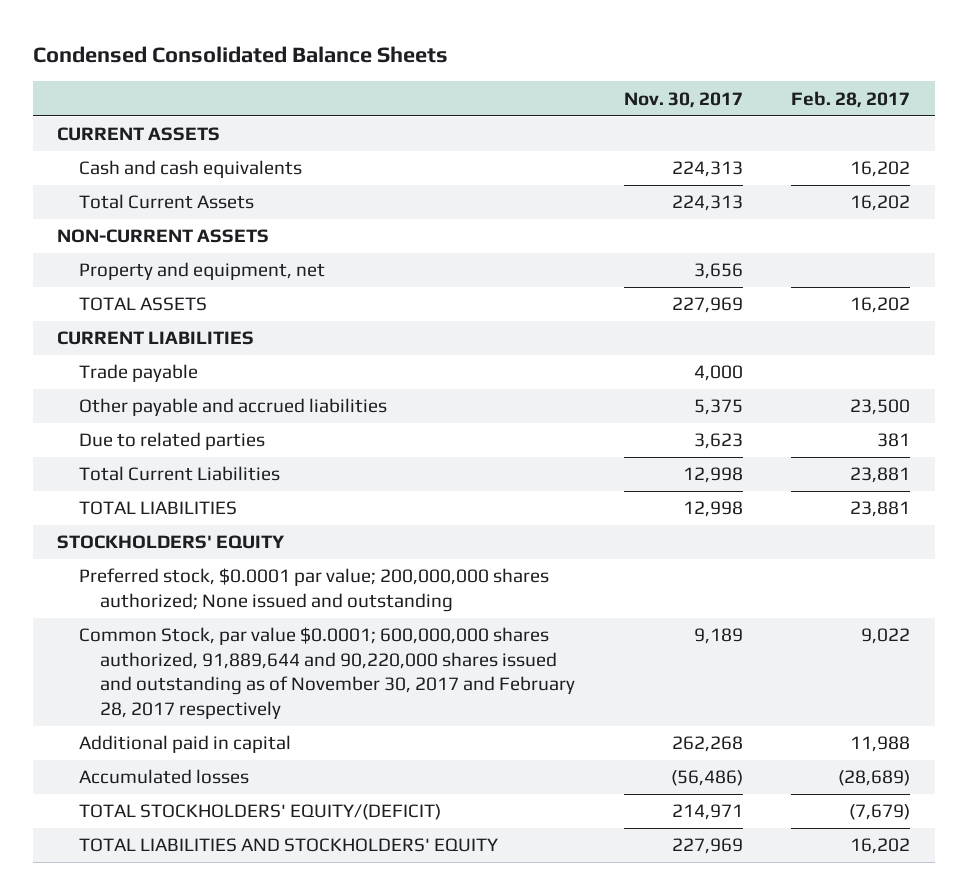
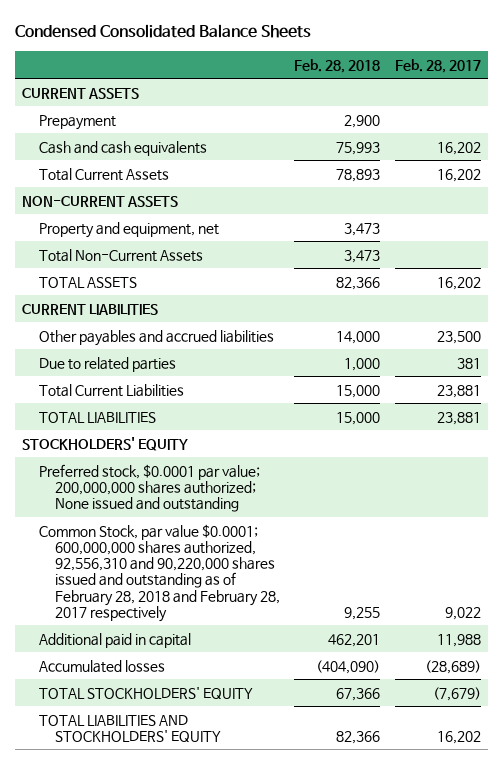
[623,91,743,108] Nov. 30, 2017 -> none
none -> [294,58,381,73] Feb. 28, 2018
none -> [38,114,116,130] Prepayment
none -> [38,248,203,262] Total Non-Current Assets
[78,364,198,383] Trade payable -> none
[78,398,387,417] Other payable and accrued liabilities -> [38,329,274,346] Other payables and accrued liabilities
[78,627,576,719] Common Stock, par value $0.0001; 600,000,000 shares authorized, 91,889,644 and 90,220,000 shares issued and outstanding as of November 30, 2017 and February 28, 2017 respectively -> [38,523,281,622] Common Stock, par value $0.0001; 600,000,000 shares authorized, 92,556,310 and 90,220,000 shares issued and outstanding as of February 28, 2018 and February 28, 2017 respectively
[78,804,441,821] TOTAL STOCKHOLDERS' EQUITY/(DEFICIT) -> [38,686,253,700] TOTAL STOCKHOLDERS' EQUITY

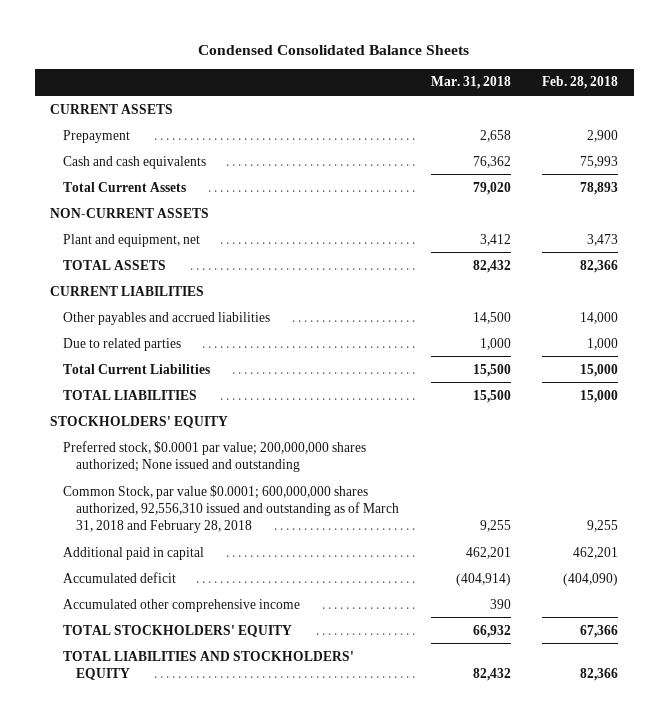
[394,58,481,73] Feb. 28, 2017 -> none
none -> [430,76,511,90] Mar. 31, 2018
[38,248,203,262] Total Non-Current Assets -> none
[38,221,219,238] Property and equipment, net -> [63,233,201,247] Plant and equipment, net
[38,523,281,622] Common Stock, par value $0.0001; 600,000,000 shares authorized, 92,556,310 and 90,220,000 shares issued and outstanding as of February 28, 2018 and February 28, 2017 respectively -> [63,484,399,533] Common Stock, par value $0.0001; 600,000,000 shares authorized, 92,556,310 issued and outstanding as of March 31, 2018 and February 28, 2018
[38,659,165,673] Accumulated losses -> [63,571,177,583] Accumulated deficit
none -> [63,598,301,612] Accumulated other comprehensive income

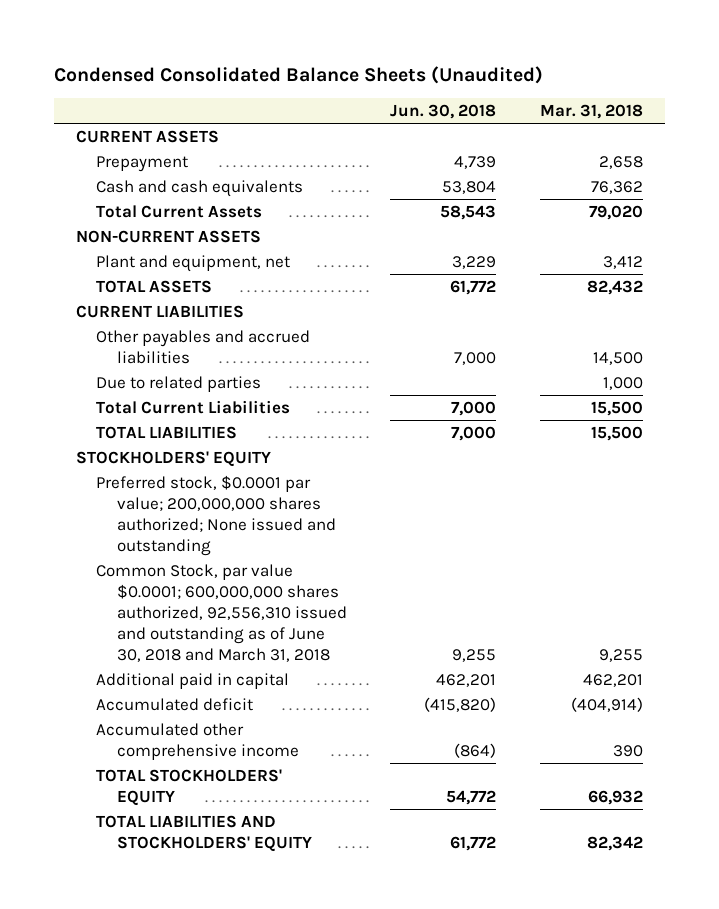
[198,45,470,56] Condensed Consolidated Balance Sheets -> [54,65,544,84] Condensed Consolidated Balance Sheets (Unaudited)
[542,76,619,90] Feb. 28, 2018 -> none
none -> [390,103,497,119] Jun. 30, 2018
[63,484,399,533] Common Stock, par value $0.0001; 600,000,000 shares authorized, 92,556,310 issued and outstanding as of March 31, 2018 and February 28, 2018 -> [96,564,347,662] Common Stock, par value $0.0001; 600,000,000 shares authorized, 92,556,310 issued and outstanding as of June 30, 2018 and March 31, 2018
[472,667,511,681] 82,432 -> [586,836,643,852] 82,342

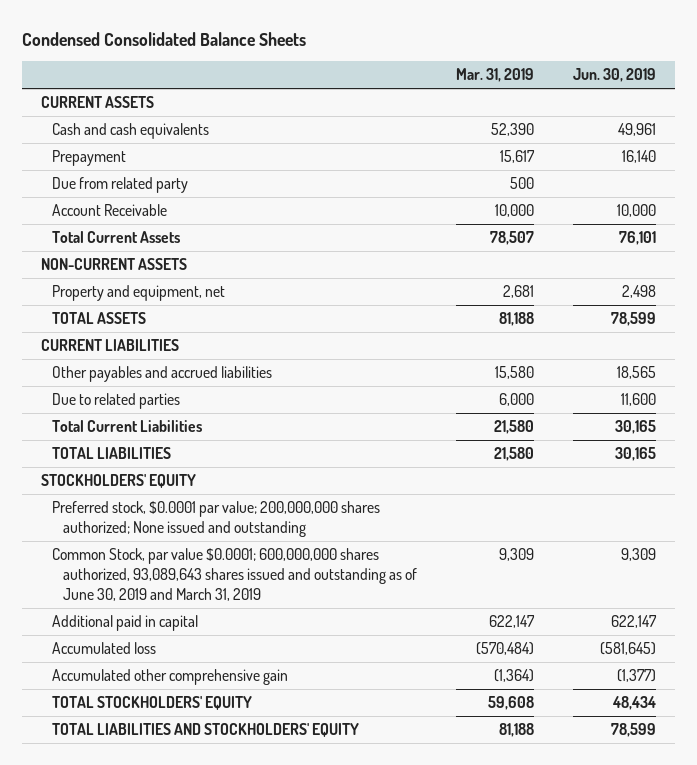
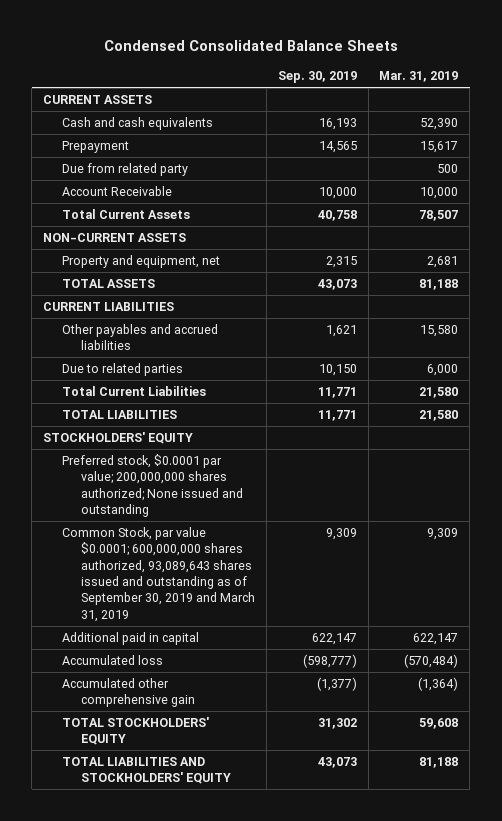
[572,68,656,83] Jun. 30, 2019 -> none
none -> [277,71,357,84] Sep. 30, 2019
[52,548,418,602] Common Stock, par value $0.0001; 600,000,000 shares authorized, 93,089,643 shares issued and outstanding as of June 30, 2019 and March 31, 2019 -> [62,526,255,622] Common Stock, par value $0.0001; 600,000,000 shares authorized, 93,089,643 shares issued and outstanding as of September 30, 2019 and March 31, 2019

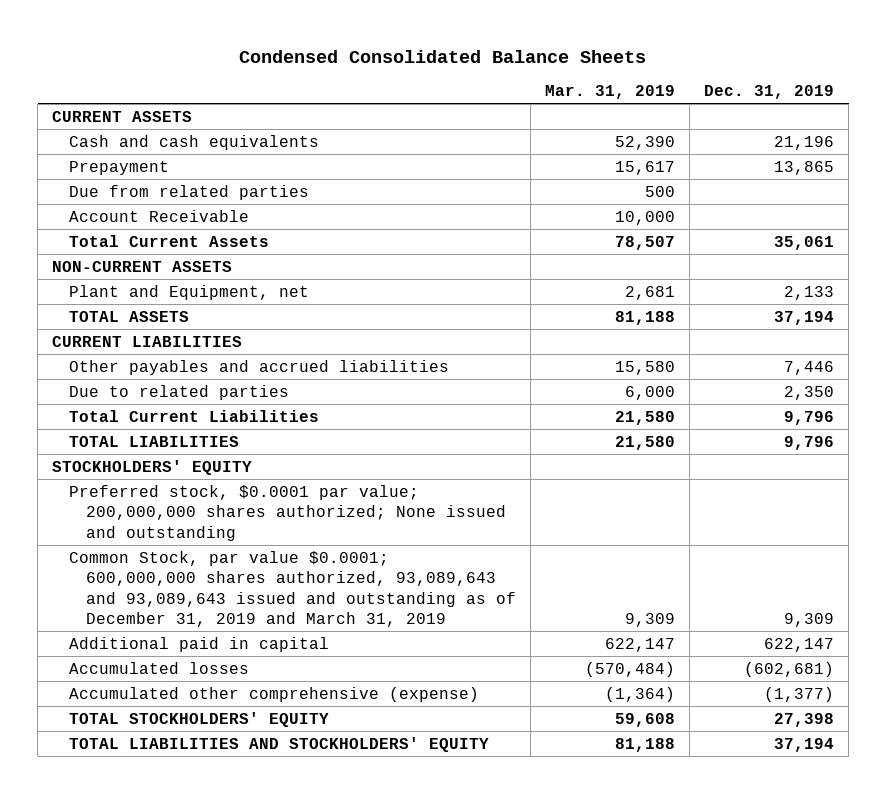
[277,71,357,84] Sep. 30, 2019 -> none
none -> [704,85,835,100] Dec. 31, 2019
[62,162,189,176] Due from related party -> [69,184,310,200] Due from related parties
[62,254,221,268] Property and equipment, net -> [69,284,310,300] Plant and Equipment, net
[62,526,255,622] Common Stock, par value $0.0001; 600,000,000 shares authorized, 93,089,643 shares issued and outstanding as of September 30, 2019 and March 31, 2019 -> [69,550,517,628] Common Stock, par value $0.0001; 600,000,000 shares authorized, 93,089,643 and 93,089,643 issued and outstanding as of December 31, 2019 and March 31, 2019
[62,654,164,665] Accumulated loss -> [69,661,250,674] Accumulated losses
[62,677,195,708] Accumulated other comprehensive gain -> [69,686,480,702] Accumulated other comprehensive (expense)

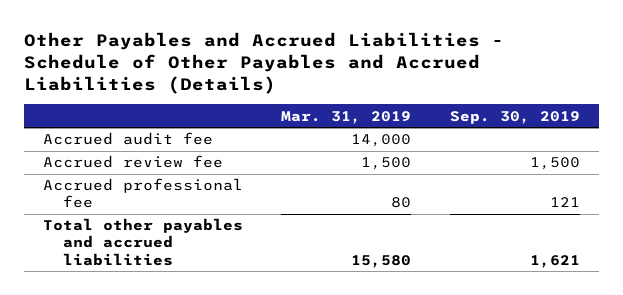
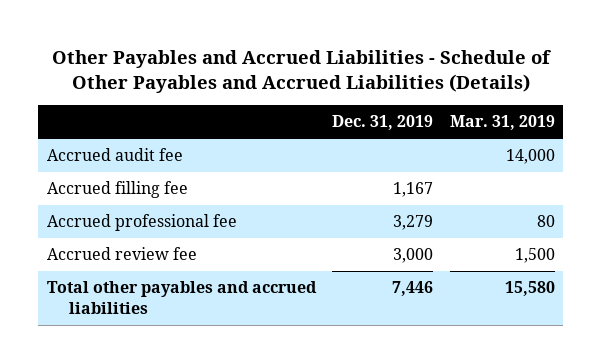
[449,110,580,124] Sep. 30, 2019 -> none
none -> [332,115,434,131] Dec. 31, 2019
none -> [46,181,188,199] Accrued filling fee
[42,155,223,169] Accrued review fee -> [46,247,197,261] Accrued review fee

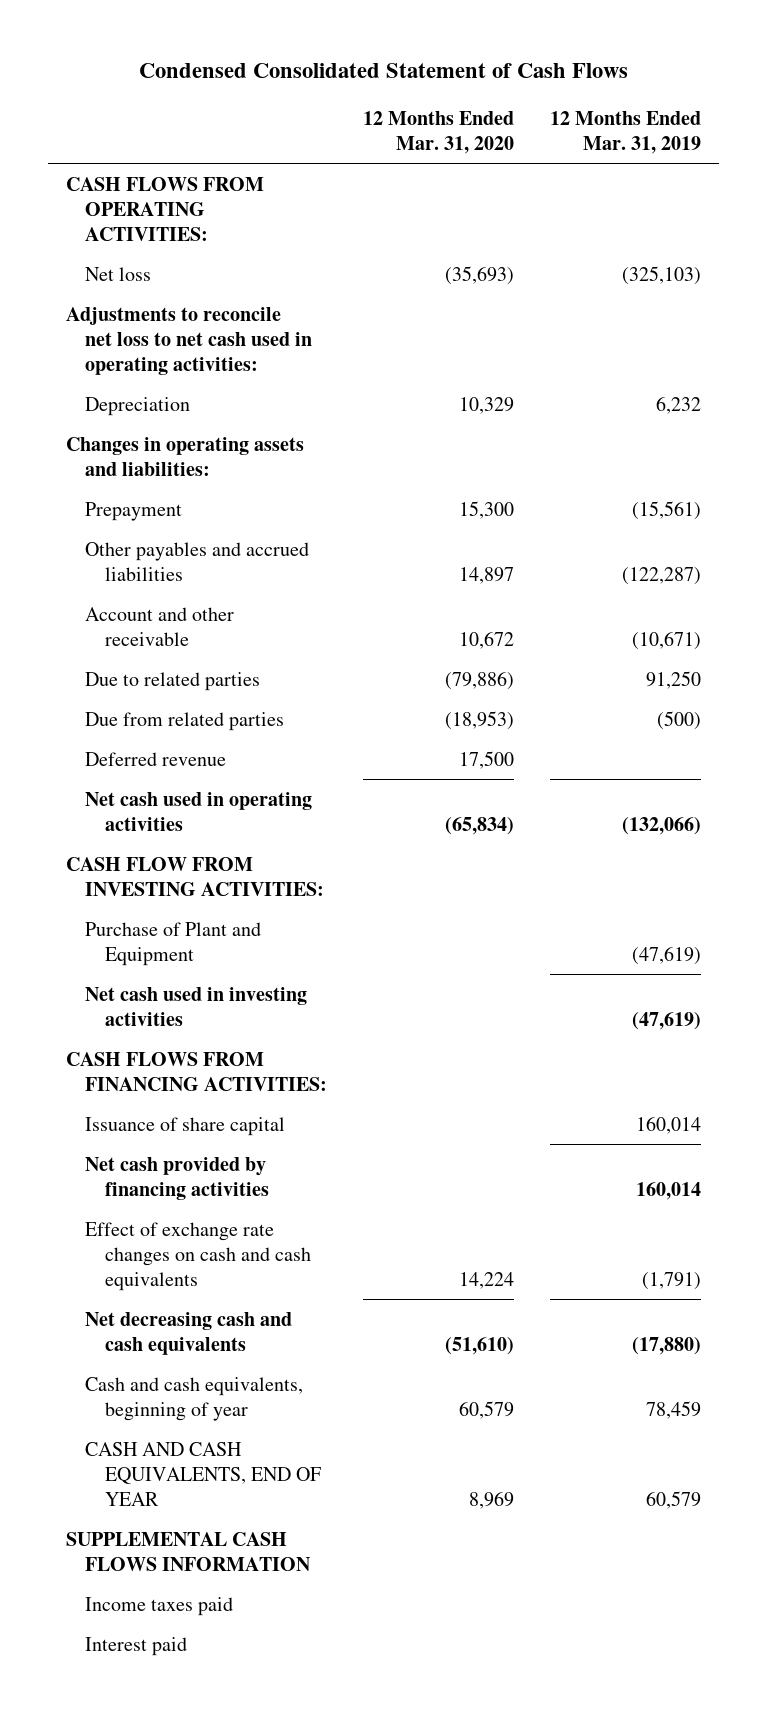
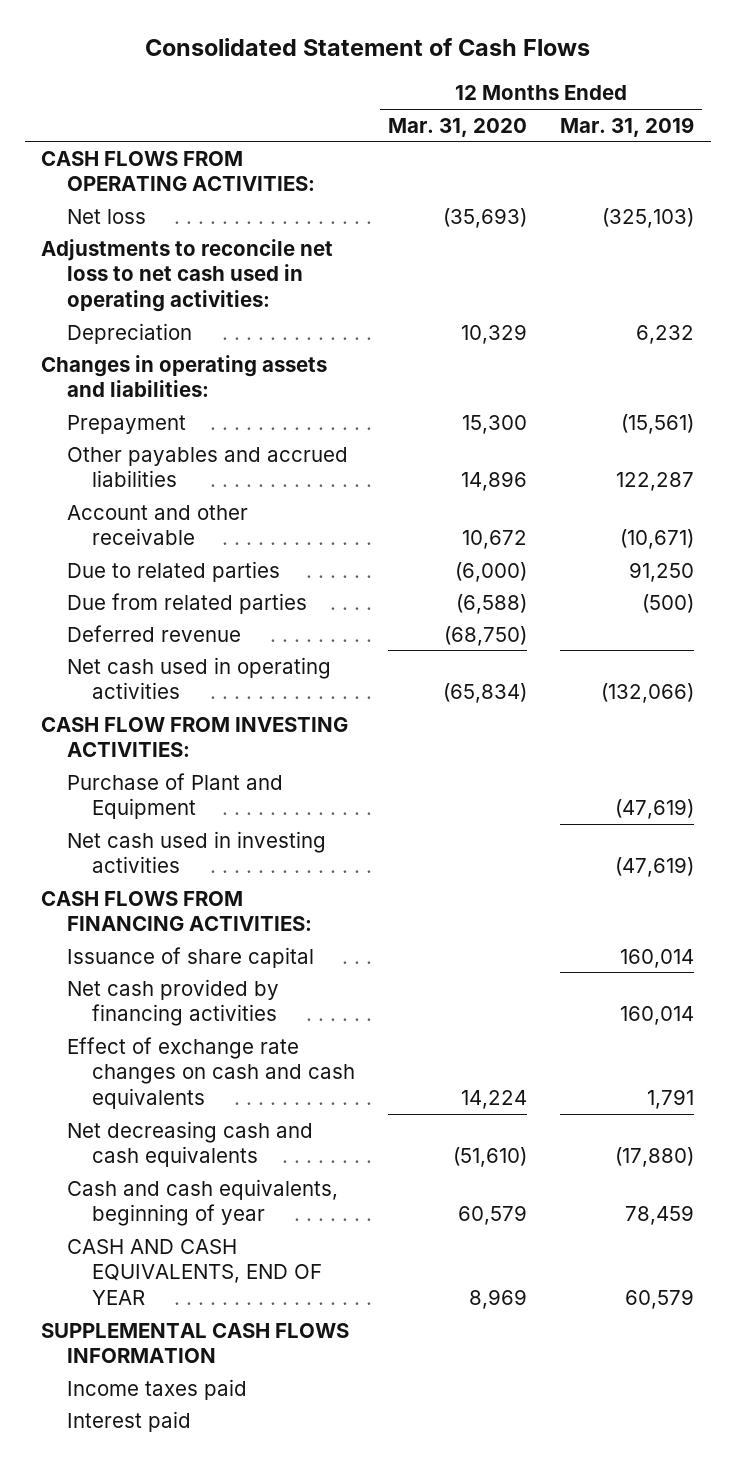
[138,63,628,79] Condensed Consolidated Statement of Cash Flows -> [144,38,590,57] Consolidated Statement of Cash Flows
[459,566,515,584] 14,897 -> [461,471,528,492] 14,896
[622,566,702,585] (122,287) -> [616,472,695,492] 122,287
[445,670,515,690] (79,886) -> [455,561,528,582] (6,000)
[445,710,515,730] (18,953) -> [456,593,528,614] (6,588)
[459,750,515,769] 17,500 -> [444,625,528,646] (68,750)
[642,1271,702,1290] (1,791) -> [647,1088,695,1109] 1,791

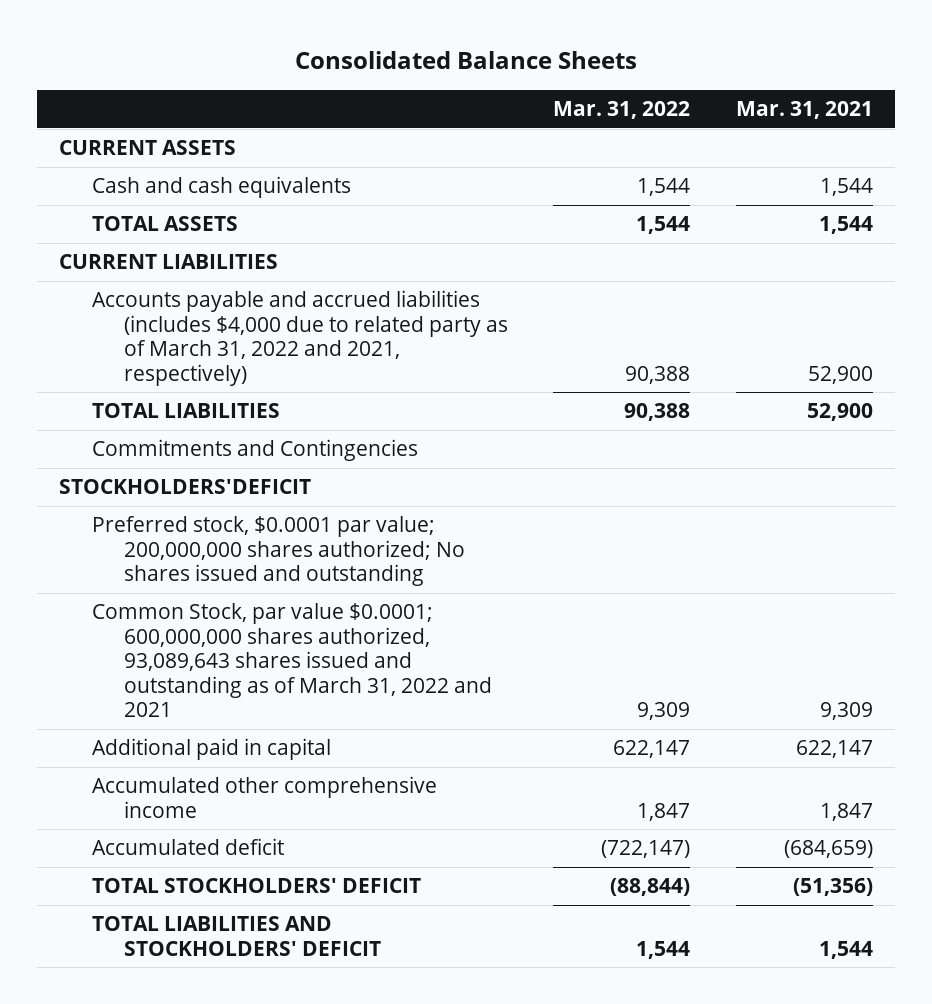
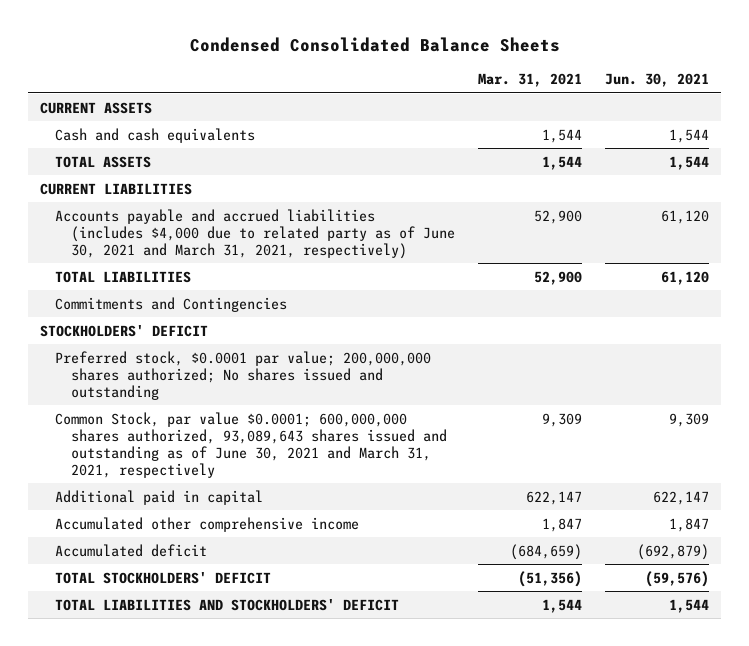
[294,51,637,70] Consolidated Balance Sheets -> [189,37,560,53] Condensed Consolidated Balance Sheets
[553,101,691,120] Mar. 31, 2022 -> none
none -> [605,73,710,88] Jun. 30, 2021
[91,290,508,386] Accounts payable and accrued liabilities (includes $4,000 due to related party as of March 31, 2022 and 2021, respectively) -> [55,208,455,259] Accounts payable and accrued liabilities (includes $4,000 due to related party as of June 30, 2021 and March 31, 2021, respectively)
[59,479,312,495] STOCKHOLDERS'DEFICIT -> [39,324,208,337] STOCKHOLDERS' DEFICIT
[91,603,492,718] Common Stock, par value $0.0001; 600,000,000 shares authorized, 93,089,643 shares issued and outstanding as of March 31, 2022 and 2021 -> [55,411,447,478] Common Stock, par value $0.0001; 600,000,000 shares authorized, 93,089,643 shares issued and outstanding as of June 30, 2021 and March 31, 2021, respectively

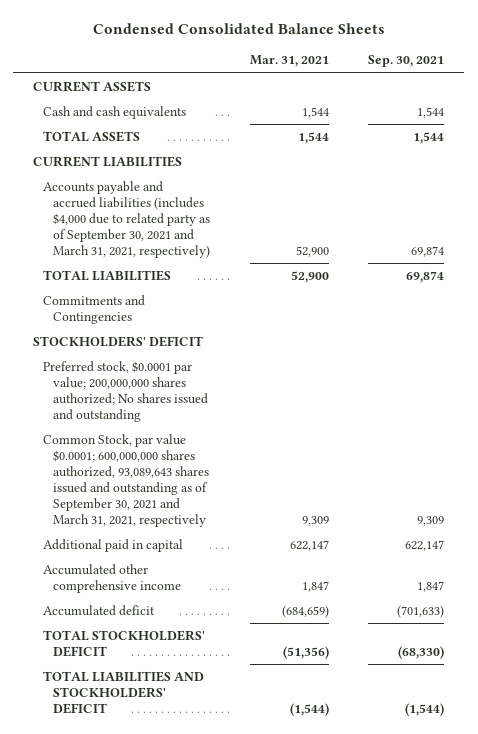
[605,73,710,88] Jun. 30, 2021 -> none
none -> [368,55,445,68] Sep. 30, 2021
[55,208,455,259] Accounts payable and accrued liabilities (includes $4,000 due to related party as of June 30, 2021 and March 31, 2021, respectively) -> [43,181,210,258] Accounts payable and accrued liabilities (includes $4,000 due to related party as of September 30, 2021 and March 31, 2021, respectively)
[55,411,447,478] Common Stock, par value $0.0001; 600,000,000 shares authorized, 93,089,643 shares issued and outstanding as of June 30, 2021 and March 31, 2021, respectively -> [43,434,209,527] Common Stock, par value $0.0001; 600,000,000 shares authorized, 93,089,643 shares issued and outstanding as of September 30, 2021 and March 31, 2021, respectively
[542,598,583,613] 1,544 -> [289,702,329,716] (1,544)

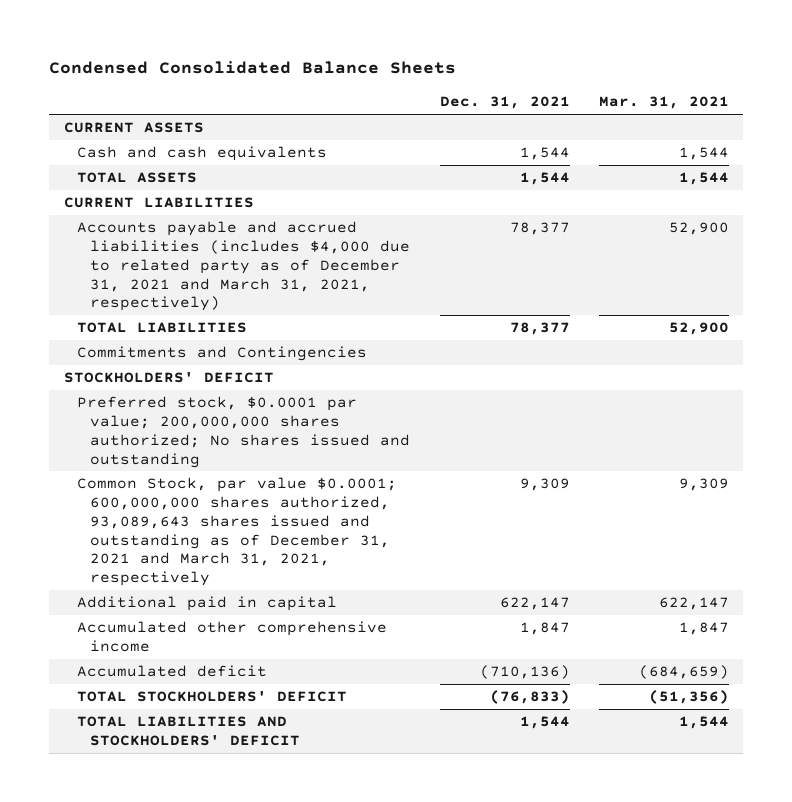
[368,55,445,68] Sep. 30, 2021 -> none
none -> [439,96,570,110] Dec. 31, 2021
[43,181,210,258] Accounts payable and accrued liabilities (includes $4,000 due to related party as of September 30, 2021 and March 31, 2021, respectively) -> [77,221,411,312] Accounts payable and accrued liabilities (includes $4,000 due to related party as of December 31, 2021 and March 31, 2021, respectively)
[43,434,209,527] Common Stock, par value $0.0001; 600,000,000 shares authorized, 93,089,643 shares issued and outstanding as of September 30, 2021 and March 31, 2021, respectively -> [77,477,398,587] Common Stock, par value $0.0001; 600,000,000 shares authorized, 93,089,643 shares issued and outstanding as of December 31, 2021 and March 31, 2021, respectively
[289,702,329,716] (1,544) -> [678,716,729,730] 1,544

